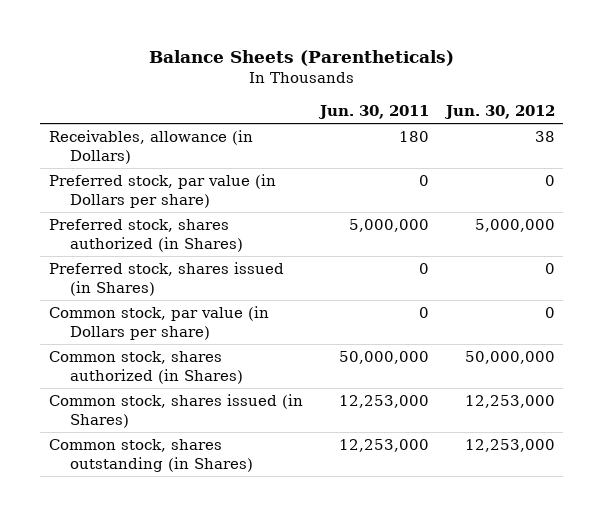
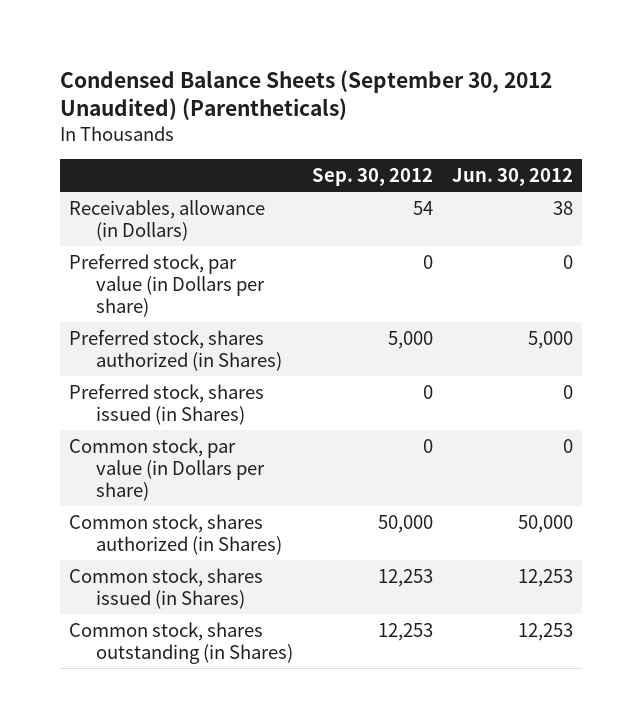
[148,50,454,67] Balance Sheets (Parentheticals) -> [59,70,552,121] Condensed Balance Sheets (September 30, 2012 Unaudited) (Parentheticals)
[317,104,429,119] Jun. 30, 2011 -> none
none -> [311,167,433,186] Sep. 30, 2012
[474,219,555,233] 5,000,000 -> [527,330,573,349] 5,000
[464,351,555,365] 50,000,000 -> [517,514,573,533] 50,000
[464,395,555,409] 12,253,000 -> [517,568,573,587] 12,253
[464,439,555,453] 12,253,000 -> [517,622,573,641] 12,253

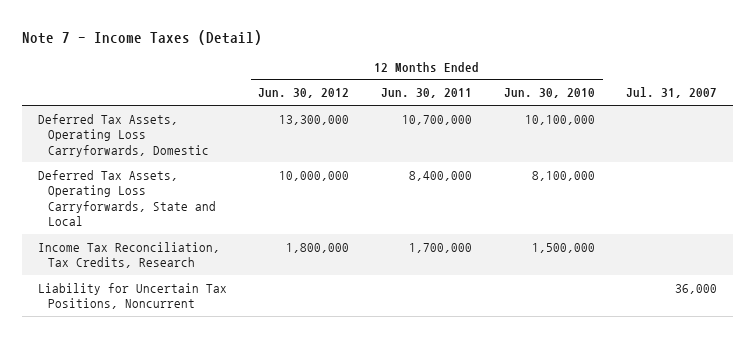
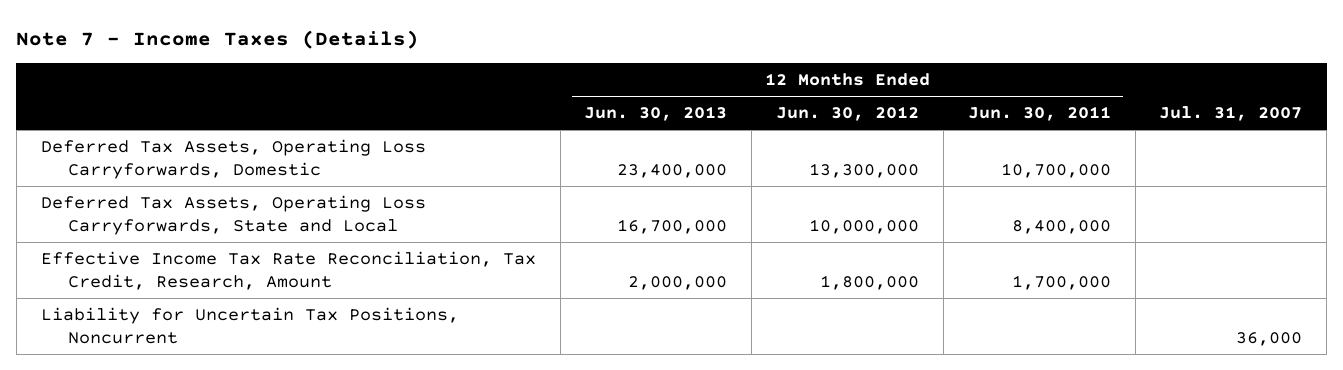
[21,29,262,45] Note 7 - Income Taxes (Detail) -> [16,29,420,49] Note 7 - Income Taxes (Details)
[503,88,595,99] Jun. 30, 2010 -> none
none -> [584,106,728,122] Jun. 30, 2013
[37,241,220,269] Income Tax Reconciliation, Tax Credits, Research -> [40,251,536,290] Effective Income Tax Rate Reconciliation, Tax Credit, Research, Amount

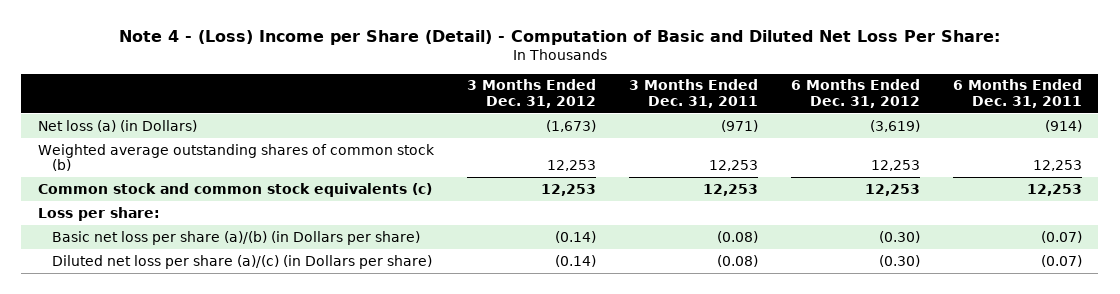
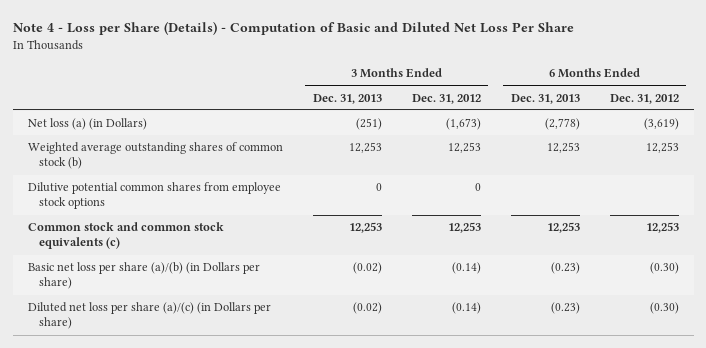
[118,30,1000,46] Note 4 - (Loss) Income per Share (Detail) - Computation of Basic and Diluted Net Loss Per Share: -> [12,20,574,35] Note 4 - Loss per Share (Details) - Computation of Basic and Diluted Net Loss Per Share
[628,79,758,108] 3 Months Ended Dec. 31, 2011 -> none
[952,79,1082,108] 6 Months Ended Dec. 31, 2011 -> none
none -> [312,93,382,104] Dec. 31, 2013
none -> [510,93,580,104] Dec. 31, 2013
none -> [27,182,281,210] Dilutive potential common shares from employee stock options
[37,206,160,221] Loss per share: -> none

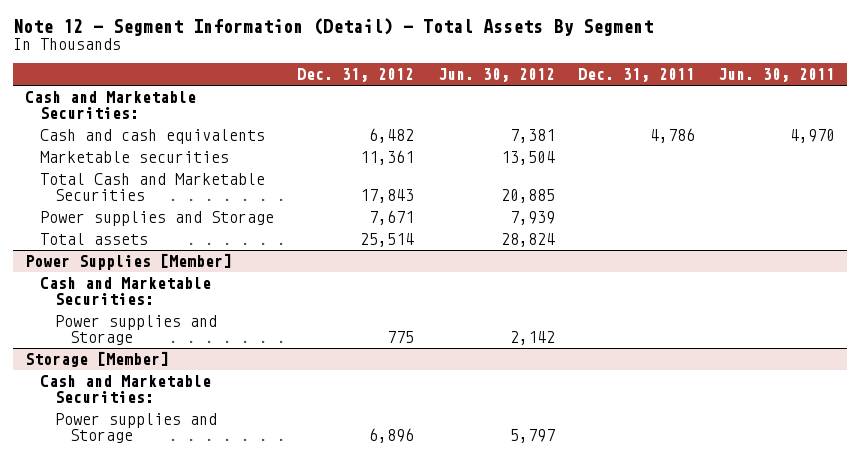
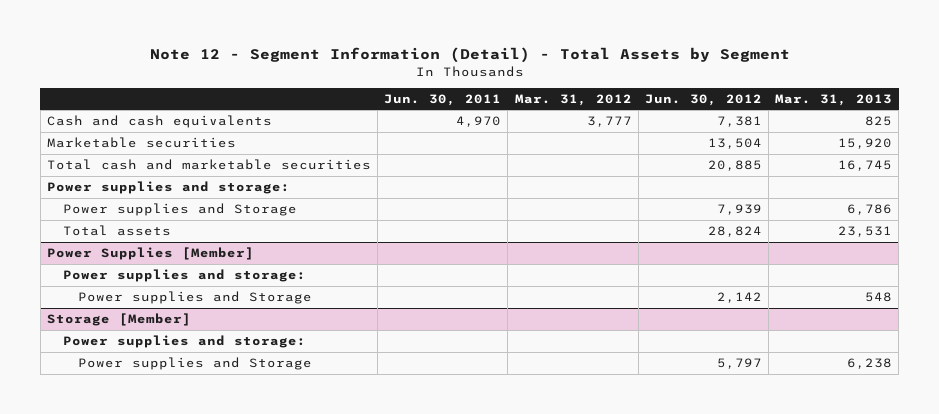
[13,18,654,37] Note 12 - Segment Information (Detail) - Total Assets By Segment -> [149,47,790,64] Note 12 - Segment Information (Detail) - Total Assets by Segment
[297,68,415,83] Dec. 31, 2012 -> none
[577,68,695,83] Dec. 31, 2011 -> none
none -> [514,93,632,106] Mar. 31, 2012
none -> [775,93,893,106] Mar. 31, 2013
[24,90,196,120] Cash and Marketable Securities: -> none
[40,172,266,202] Total Cash and Marketable Securities -> [47,159,372,171] Total cash and marketable securities
none -> [47,181,291,195] Power supplies and storage:
[40,276,212,306] Cash and Marketable Securities: -> none
none -> [62,269,306,283] Power supplies and storage:
[40,374,212,404] Cash and Marketable Securities: -> none
none -> [62,335,306,349] Power supplies and storage:

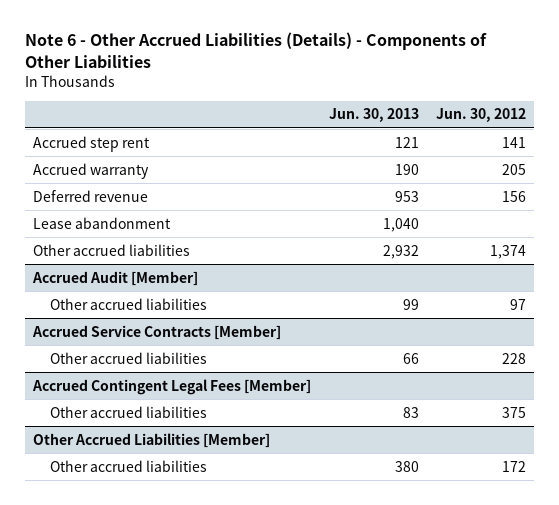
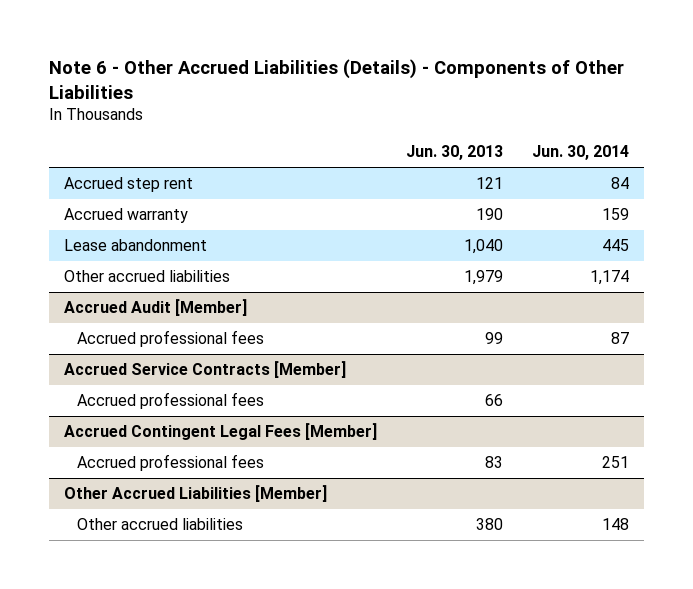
[435,108,526,123] Jun. 30, 2012 -> none
none -> [532,145,630,161] Jun. 30, 2014
[33,189,149,202] Deferred revenue -> none
[382,244,419,259] 2,932 -> [464,270,504,286] 1,979
[49,297,207,310] Other accrued liabilities -> [76,330,264,348] Accrued professional fees
[49,351,207,364] Other accrued liabilities -> [76,392,264,410] Accrued professional fees
[49,405,207,418] Other accrued liabilities -> [76,454,264,472] Accrued professional fees

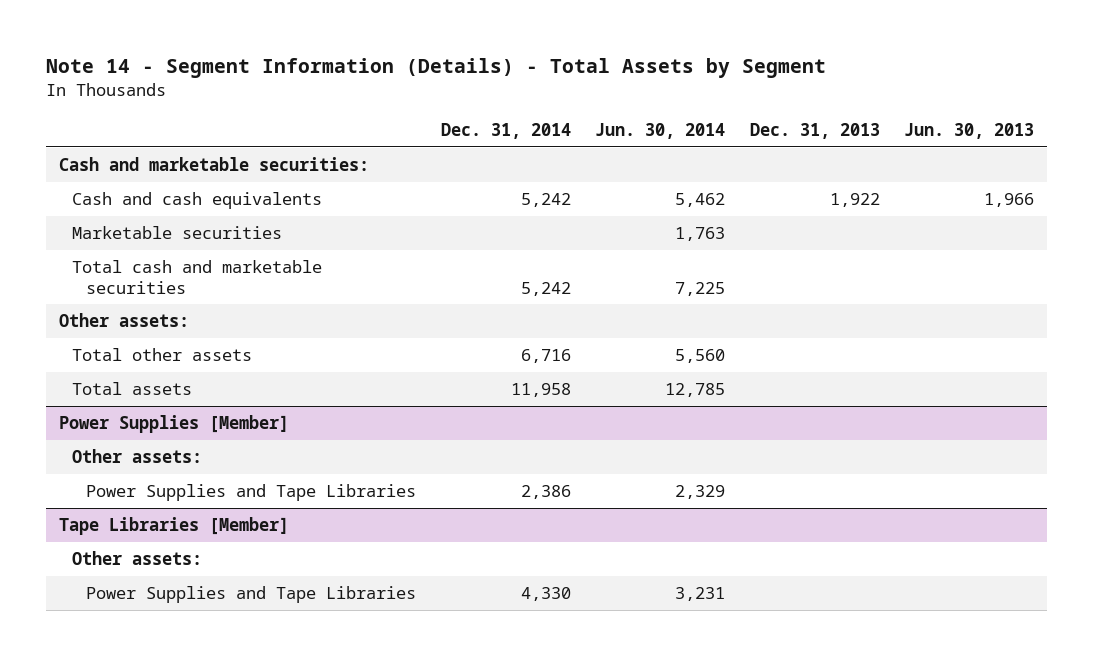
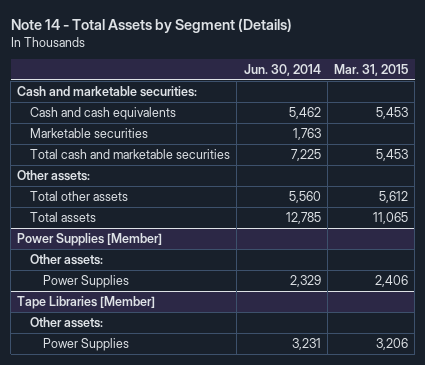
[46,57,827,78] Note 14 - Segment Information (Details) - Total Assets by Segment -> [10,17,292,33] Note 14 - Total Assets by Segment (Details)
[440,122,571,139] Dec. 31, 2014 -> none
[749,122,880,139] Dec. 31, 2013 -> none
[904,122,1035,139] Jun. 30, 2013 -> none
none -> [333,64,408,77] Mar. 31, 2015
[85,484,416,502] Power Supplies and Tape Libraries -> [43,274,130,288] Power Supplies
[85,586,416,604] Power Supplies and Tape Libraries -> [43,337,130,351] Power Supplies

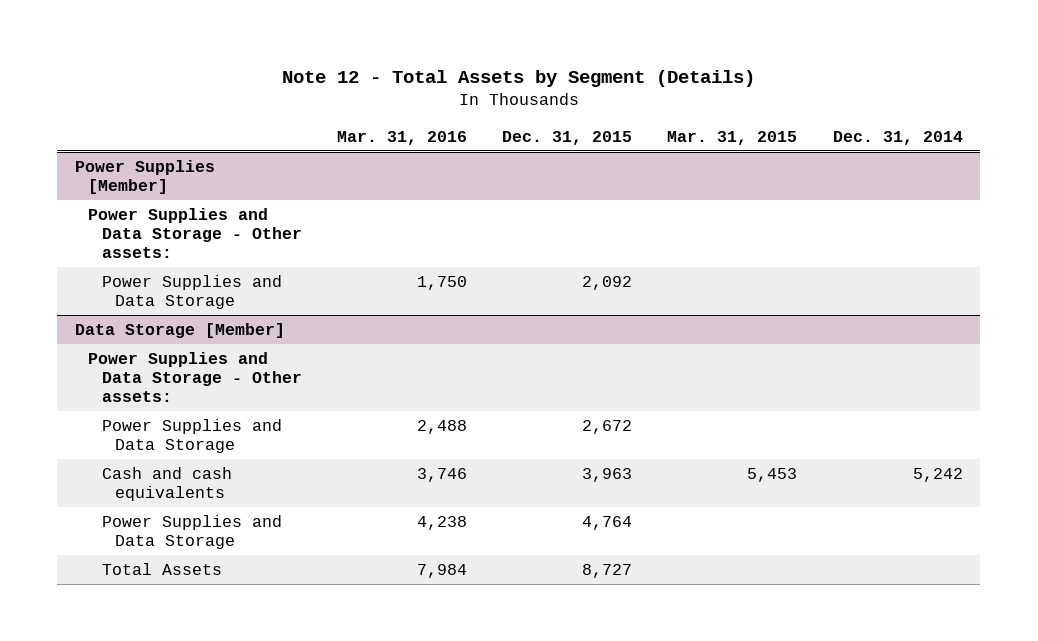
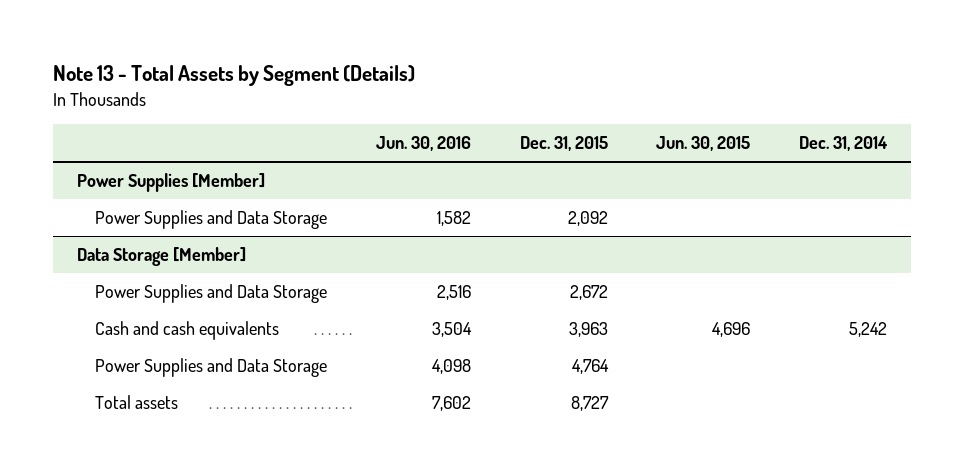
[281,70,755,88] Note 12 - Total Assets by Segment (Details) -> [53,65,416,87] Note 13 - Total Assets by Segment (Details)
[336,130,467,145] Mar. 31, 2016 -> none
[667,130,798,145] Mar. 31, 2015 -> none
none -> [376,136,472,152] Jun. 30, 2016
none -> [656,136,751,152] Jun. 30, 2015
[88,207,302,258] Power Supplies and Data Storage - Other assets: -> none
[88,351,302,402] Power Supplies and Data Storage - Other assets: -> none
[101,562,222,575] Total Assets -> [95,395,179,410] Total assets

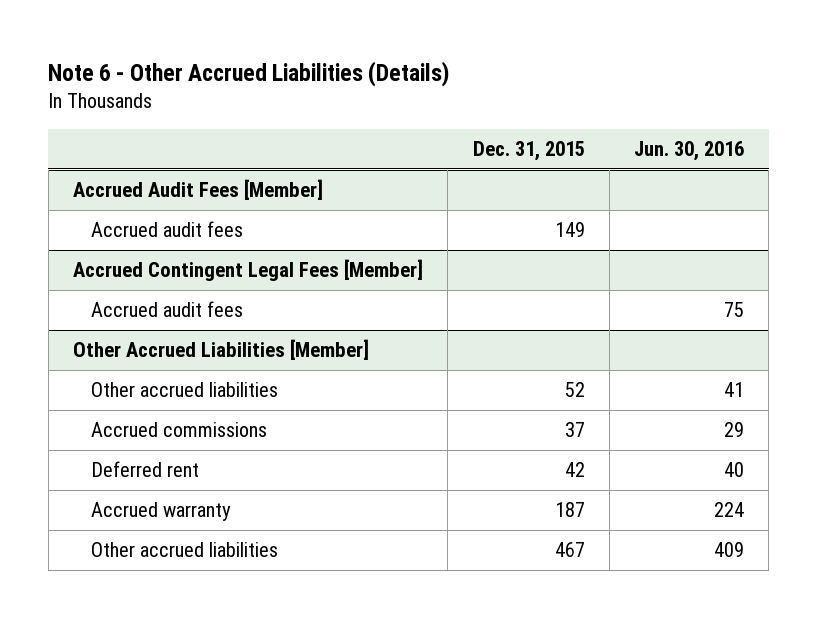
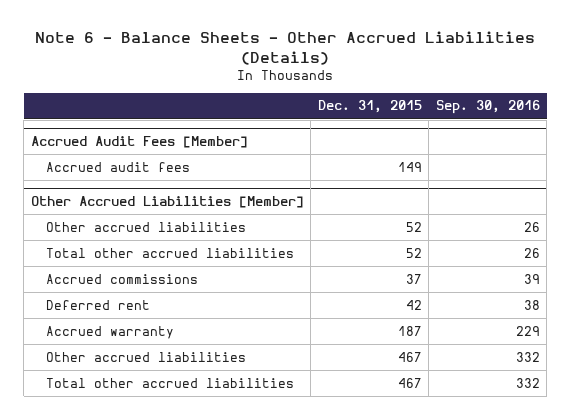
[48,60,450,87] Note 6 - Other Accrued Liabilities (Details) -> [35,31,536,66] Note 6 - Balance Sheets - Other Accrued Liabilities (Details)
[634,141,745,162] Jun. 30, 2016 -> none
none -> [435,100,540,115] Sep. 30, 2016
[73,259,424,282] Accrued Contingent Legal Fees [Member] -> none
[90,301,243,318] Accrued audit fees -> none
none -> [46,247,295,258] Total other accrued liabilities
none -> [46,377,295,388] Total other accrued liabilities

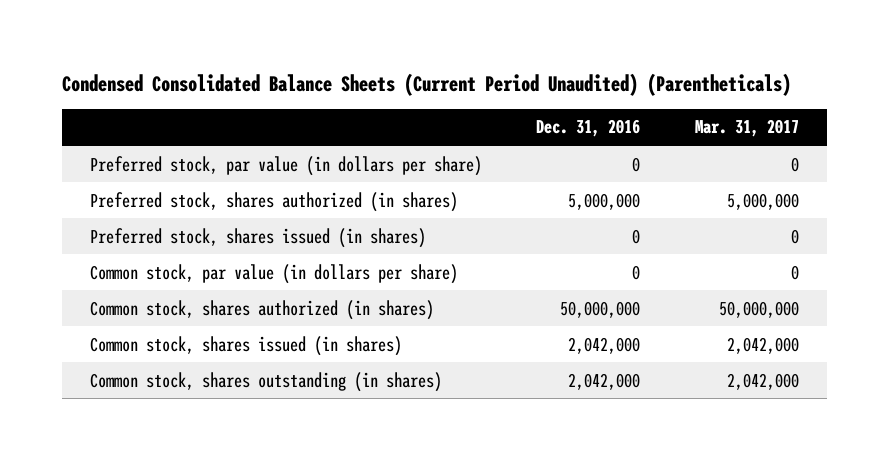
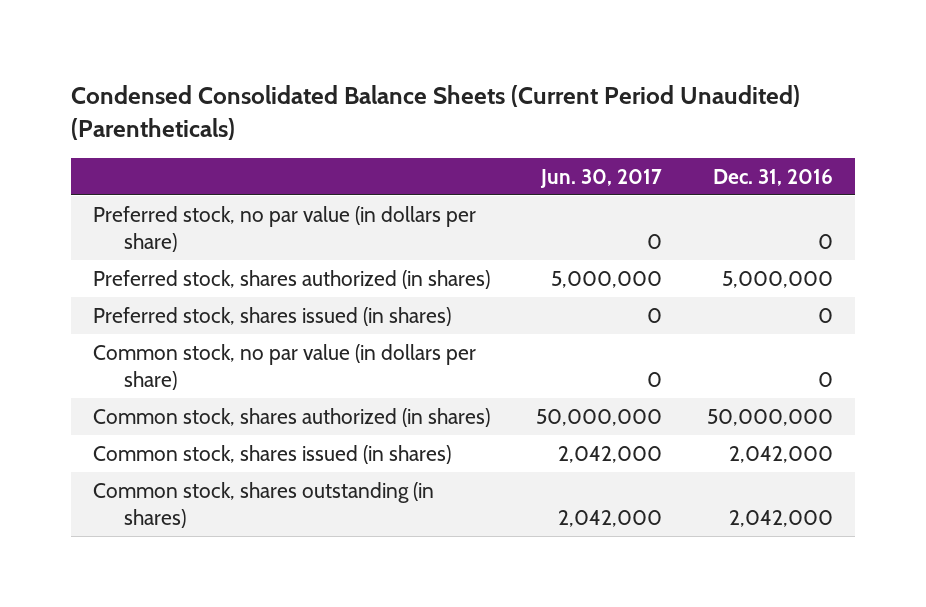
[695,119,800,138] Mar. 31, 2017 -> none
none -> [539,168,662,188] Jun. 30, 2017
[89,155,482,176] Preferred stock, par value (in dollars per share) -> [93,205,477,253] Preferred stock, no par value (in dollars per share)
[89,263,458,284] Common stock, par value (in dollars per share) -> [93,343,477,391] Common stock, no par value (in dollars per share)

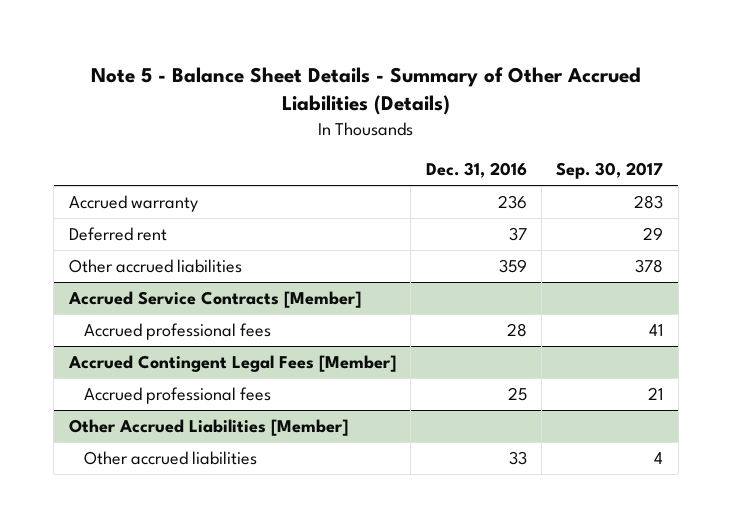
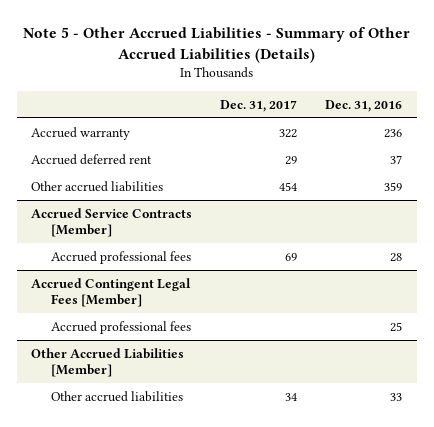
[91,67,642,116] Note 5 - Balance Sheet Details - Summary of Other Accrued Liabilities (Details) -> [22,27,410,64] Note 5 - Other Accrued Liabilities - Summary of Other Accrued Liabilities (Details)
[556,162,664,180] Sep. 30, 2017 -> none
none -> [220,99,298,112] Dec. 31, 2017
[68,227,167,242] Deferred rent -> [31,153,153,165] Accrued deferred rent

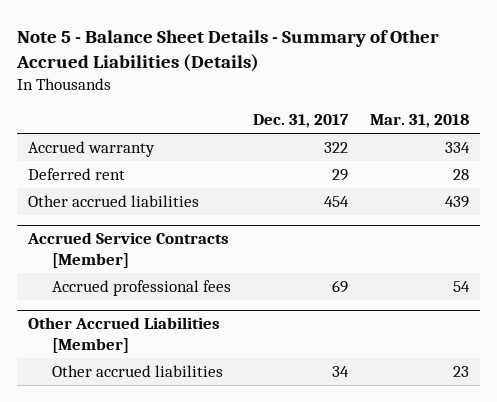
[22,27,410,64] Note 5 - Other Accrued Liabilities - Summary of Other Accrued Liabilities (Details) -> [16,29,440,72] Note 5 - Balance Sheet Details - Summary of Other Accrued Liabilities (Details)
[325,99,403,112] Dec. 31, 2016 -> none
none -> [369,114,469,129] Mar. 31, 2018
[31,153,153,165] Accrued deferred rent -> [28,168,126,181] Deferred rent
[31,277,192,308] Accrued Contingent Legal Fees [Member] -> none
[51,320,192,334] Accrued professional fees -> none

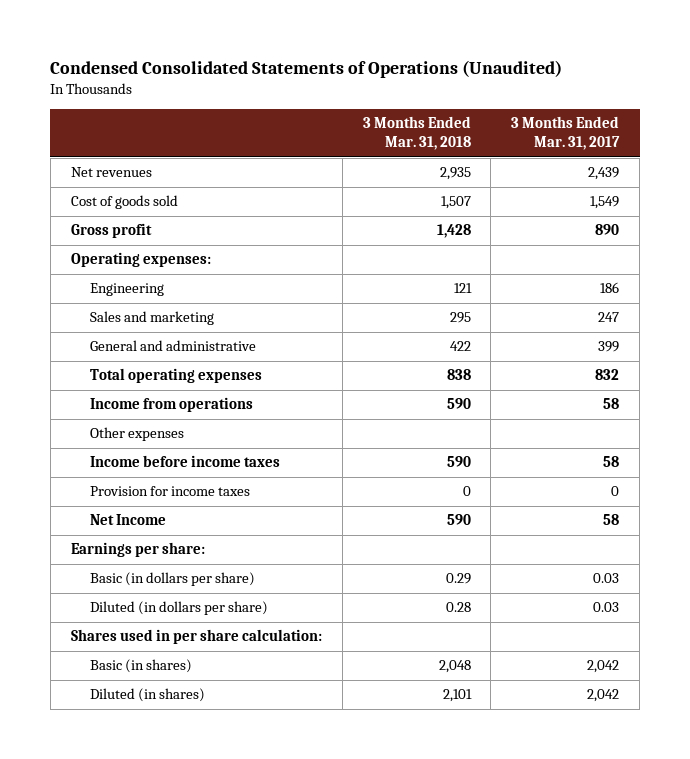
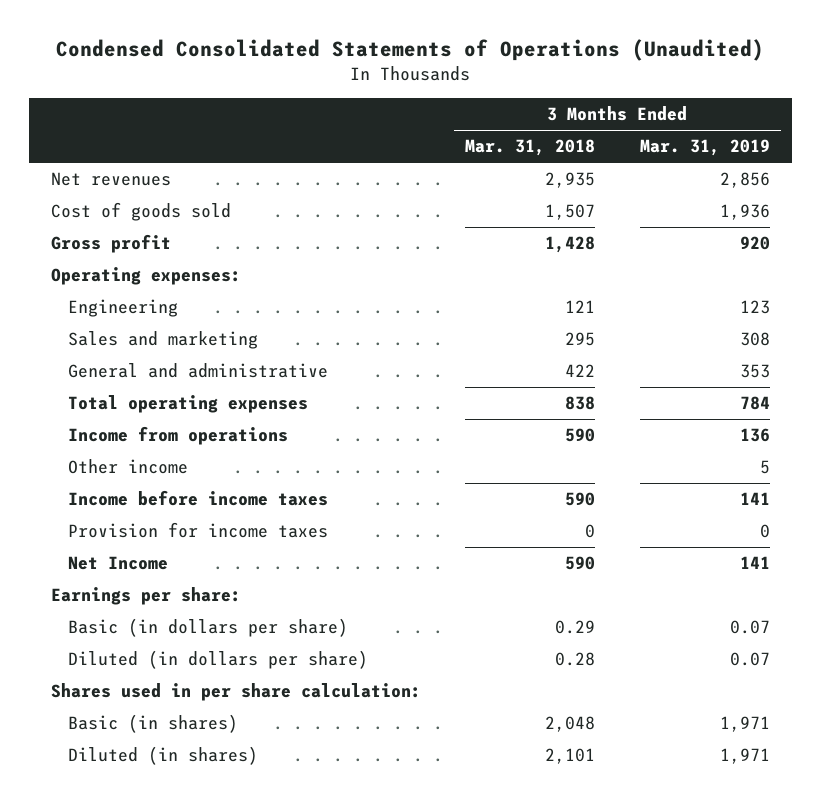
[511,116,621,151] 3 Months Ended Mar. 31, 2017 -> none
none -> [639,139,770,157] Mar. 31, 2019
[90,427,185,442] Other expenses -> [68,459,189,475] Other income

